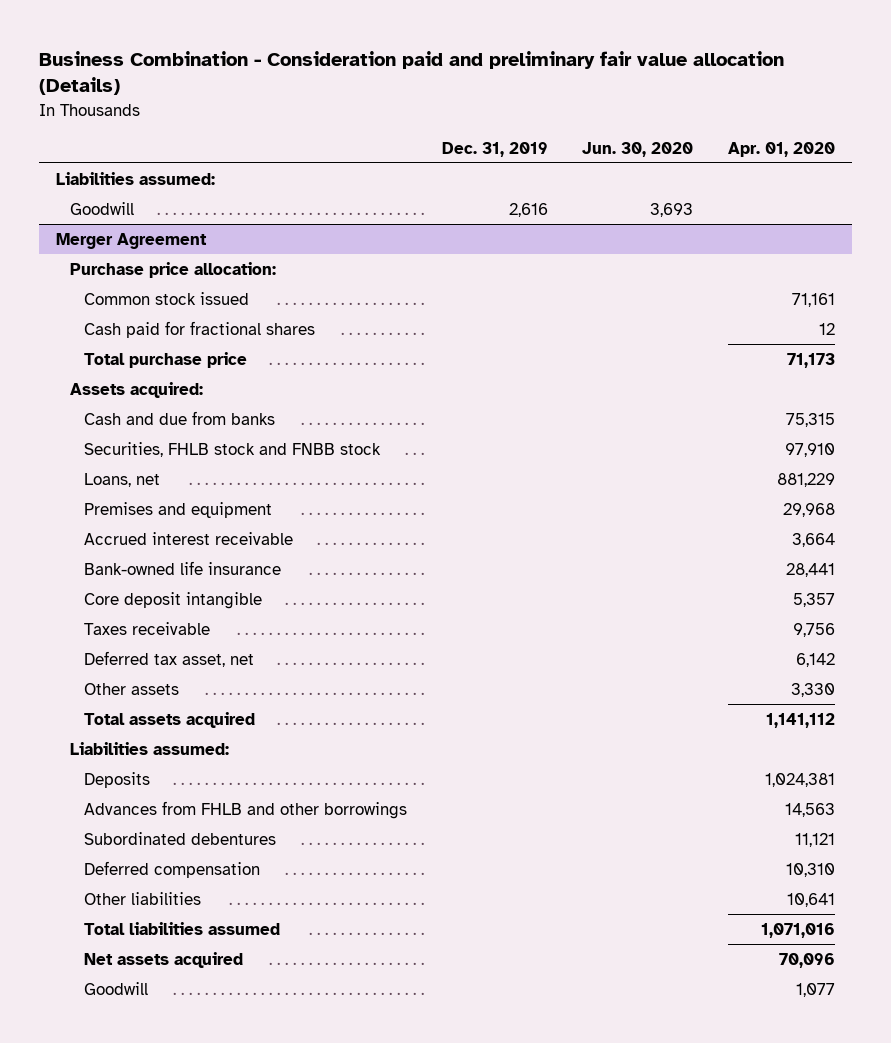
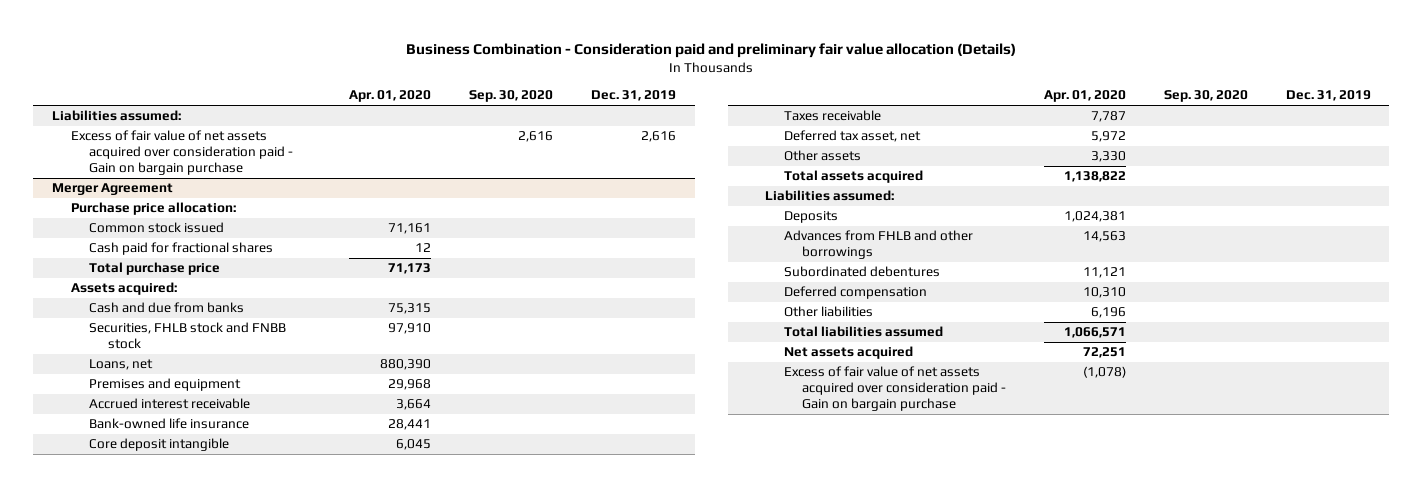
[582,141,694,157] Jun. 30, 2020 -> none
none -> [469,90,554,103] Sep. 30, 2020
[70,201,135,215] Goodwill -> [70,130,294,176] Excess of fair value of net assets acquired over consideration paid - Gain on bargain purchase
[776,472,835,487] 881,229 -> [380,359,432,371] 880,390
[792,592,835,607] 5,357 -> [396,439,432,451] 6,045
[792,622,835,637] 9,756 -> [1090,111,1126,123] 7,787
[795,652,835,667] 6,142 -> [1090,131,1126,143] 5,972
[765,712,835,728] 1,141,112 -> [1063,171,1126,183] 1,138,822
[83,981,148,995] Goodwill -> none
[786,892,835,907] 10,641 -> [1090,307,1126,319] 6,196
[760,922,835,938] 1,071,016 -> [1063,327,1126,339] 1,066,571
[778,952,835,968] 70,096 -> [1082,347,1126,359] 72,251
none -> [783,366,1007,412] Excess of fair value of net assets acquired over consideration paid - Gain on bargain purchase

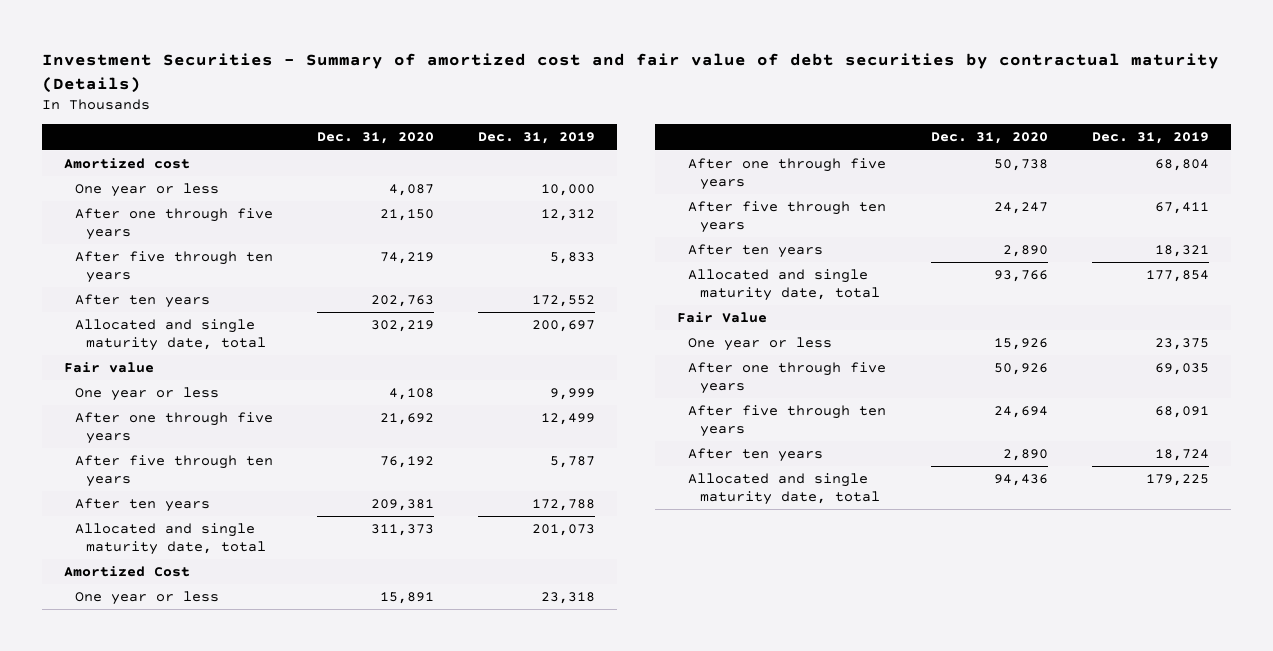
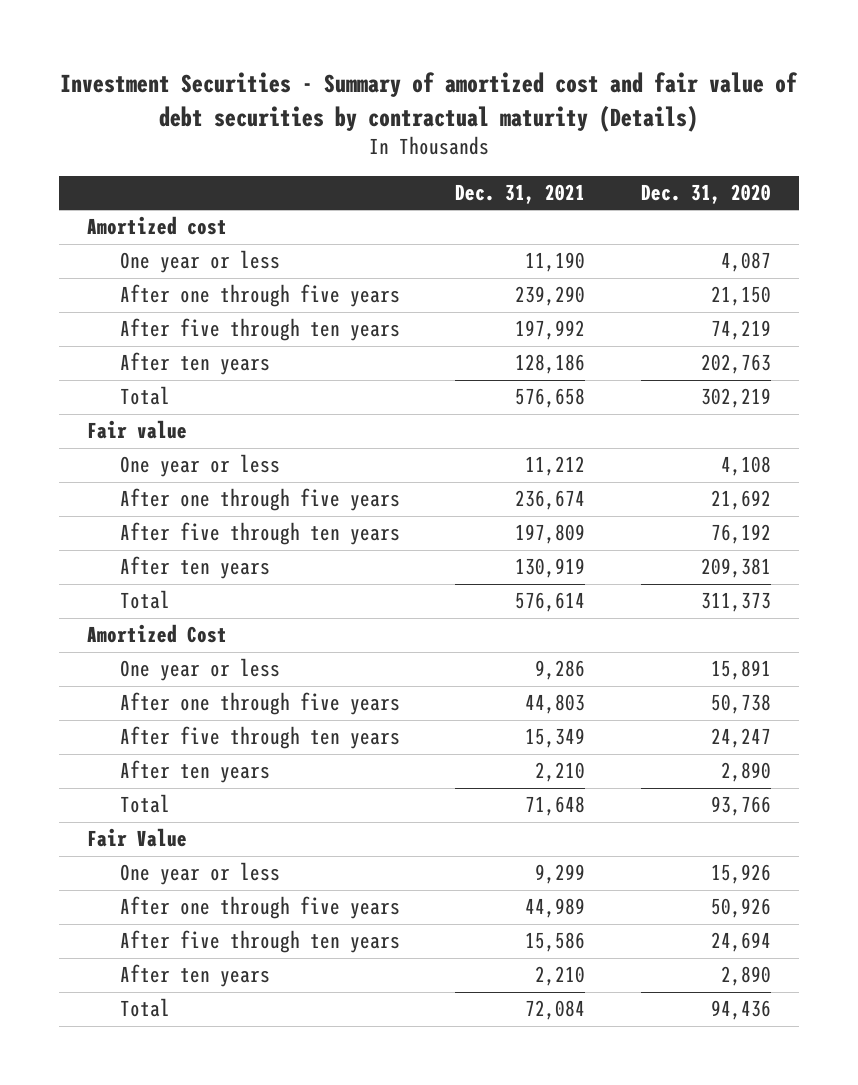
[478,132,596,145] Dec. 31, 2019 -> none
none -> [455,184,586,205] Dec. 31, 2021
[75,319,267,351] Allocated and single maturity date, total -> [120,386,171,406] Total
[75,523,267,555] Allocated and single maturity date, total -> [120,590,171,610] Total
[688,269,880,301] Allocated and single maturity date, total -> [120,794,171,814] Total
[688,473,880,505] Allocated and single maturity date, total -> [120,998,171,1018] Total

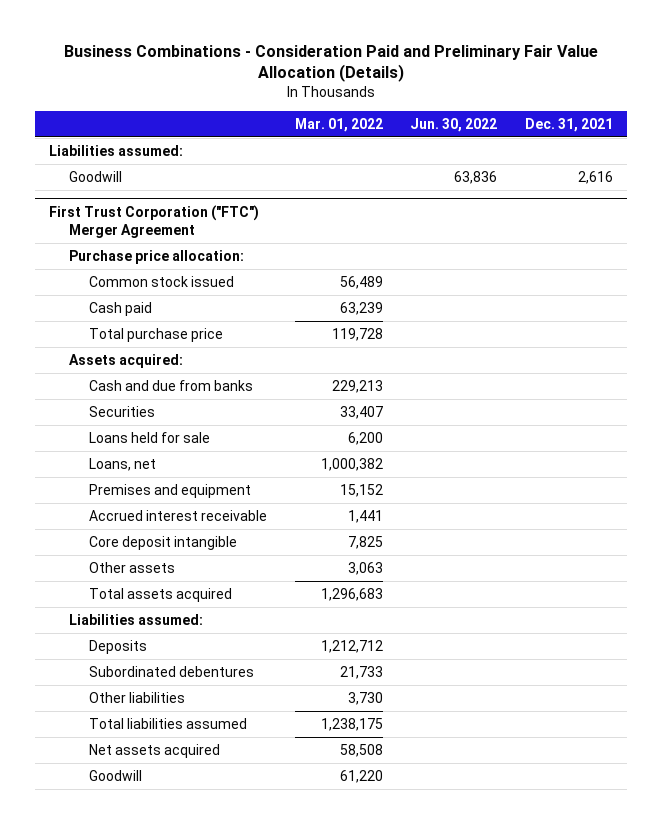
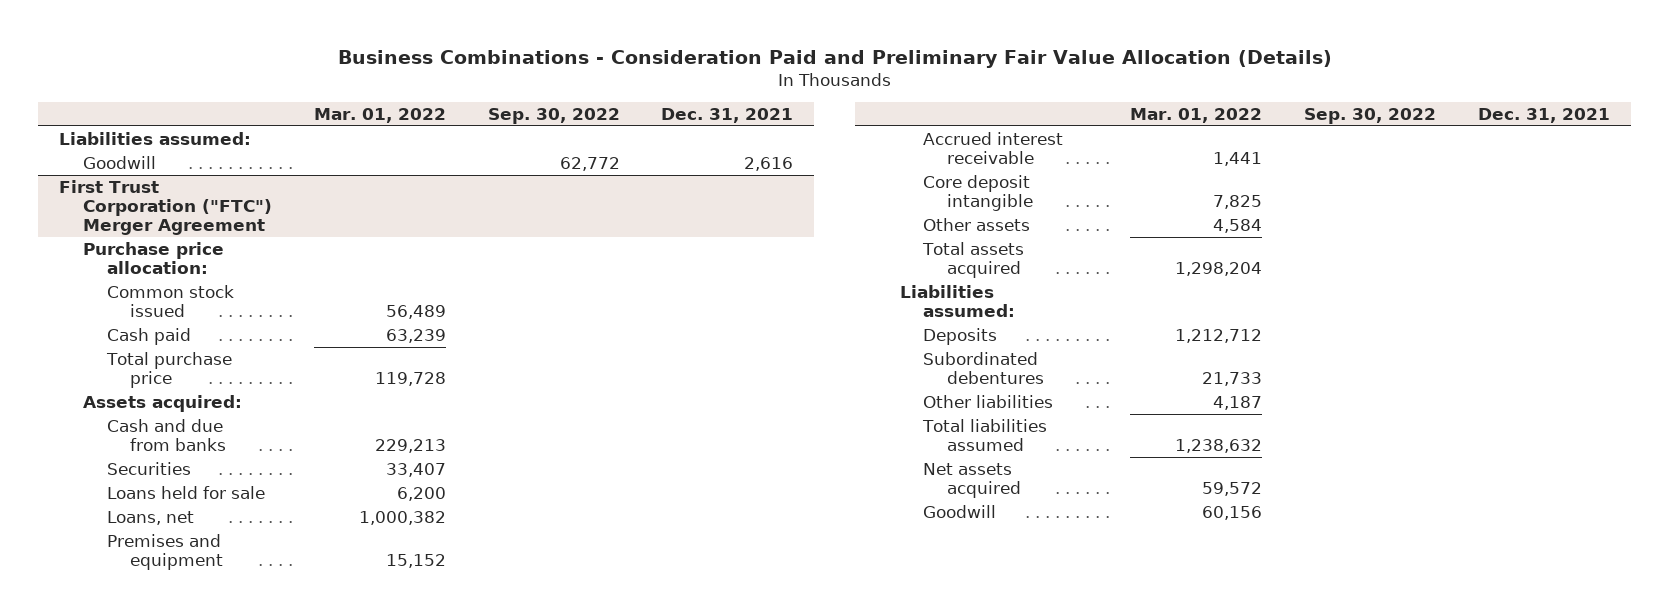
[410,117,498,132] Jun. 30, 2022 -> none
none -> [487,107,620,124] Sep. 30, 2022
[347,562,383,576] 3,063 -> [1213,218,1263,233] 4,584
[320,588,383,602] 1,296,683 -> [1175,261,1263,276] 1,298,204
[347,692,383,706] 3,730 -> [1213,395,1263,410] 4,187
[320,718,383,732] 1,238,175 -> [1175,438,1263,453] 1,238,632
[339,744,383,758] 58,508 -> [1202,481,1263,496] 59,572
[339,770,383,784] 61,220 -> [1202,505,1263,520] 60,156

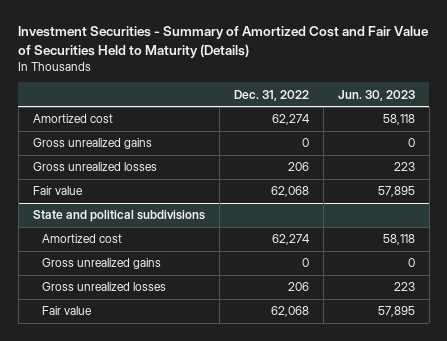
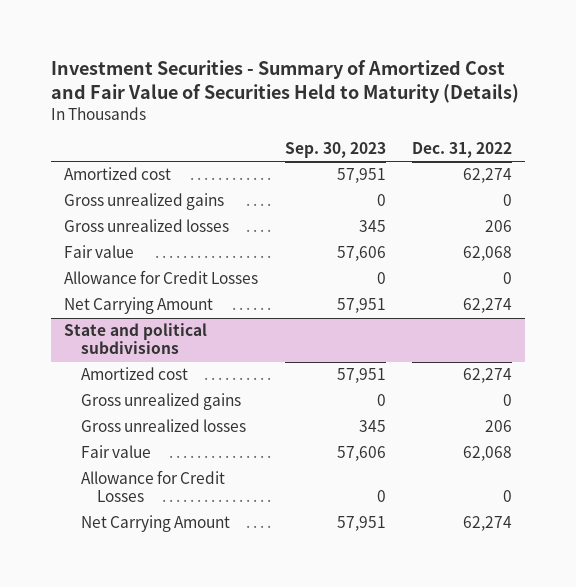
[337,89,415,101] Jun. 30, 2023 -> none
none -> [284,142,386,159] Sep. 30, 2023
none -> [64,270,259,285] Allowance for Credit Losses
none -> [64,297,214,315] Net Carrying Amount
none -> [80,470,225,503] Allowance for Credit Losses
none -> [80,515,230,533] Net Carrying Amount

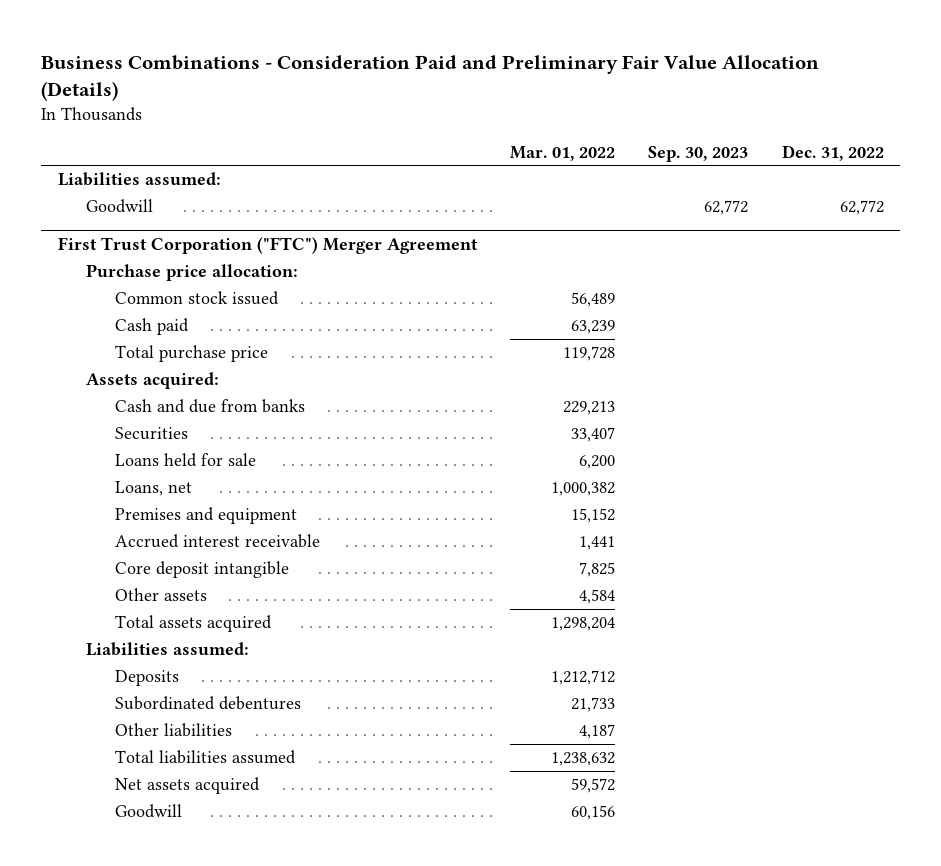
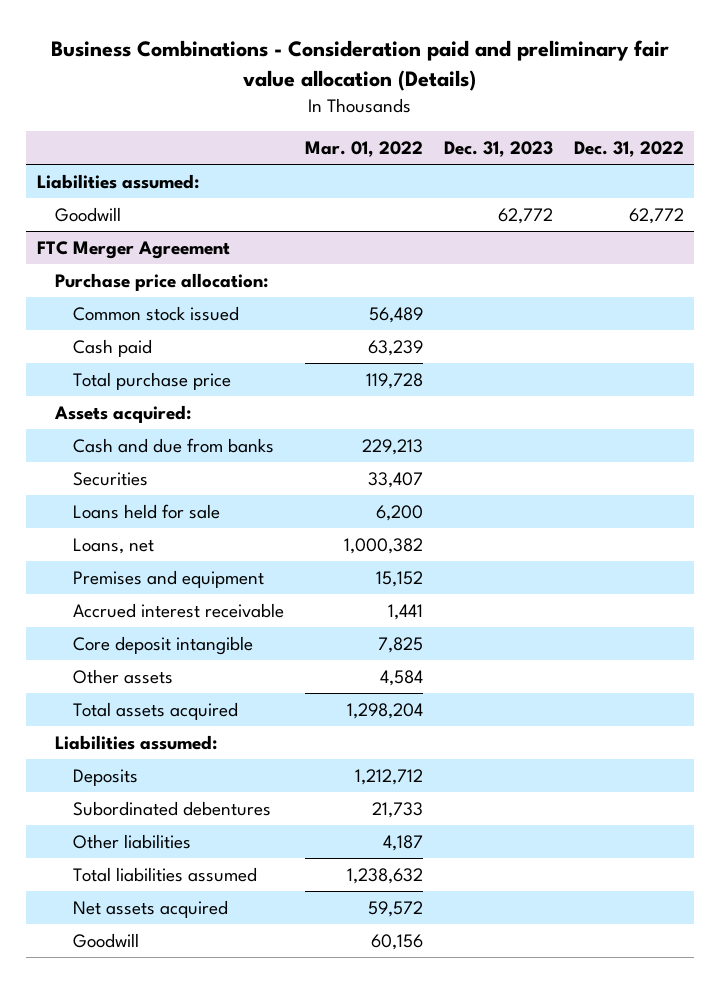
[41,54,820,102] Business Combinations - Consideration Paid and Preliminary Fair Value Allocation (Details) -> [51,39,670,91] Business Combinations - Consideration paid and preliminary fair value allocation (Details)
[648,145,749,162] Sep. 30, 2023 -> none
none -> [443,140,553,157] Dec. 31, 2023
[57,237,478,255] First Trust Corporation ("FTC") Merger Agreement -> [36,240,230,259] FTC Merger Agreement

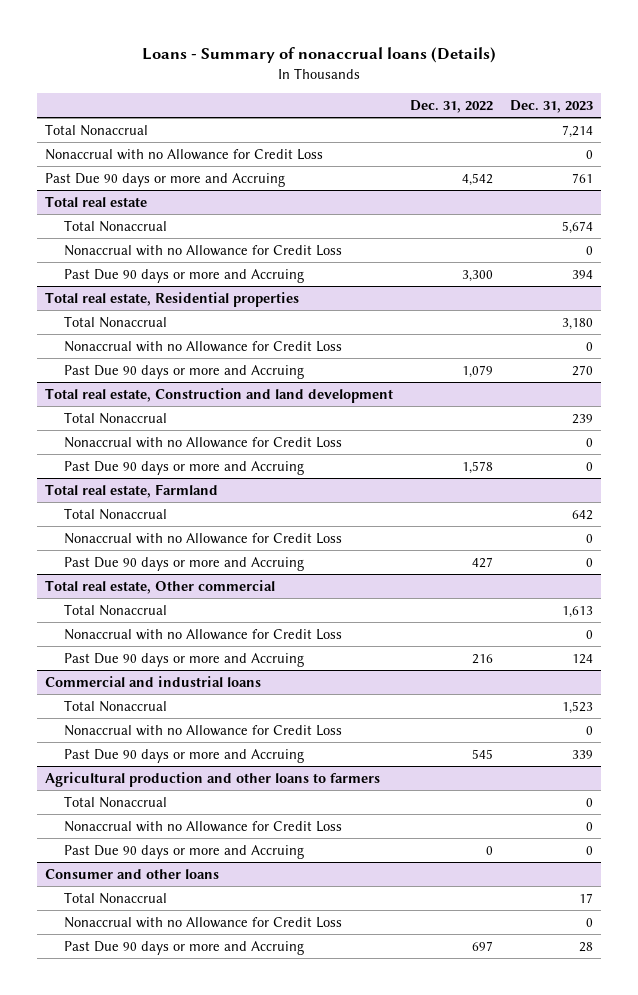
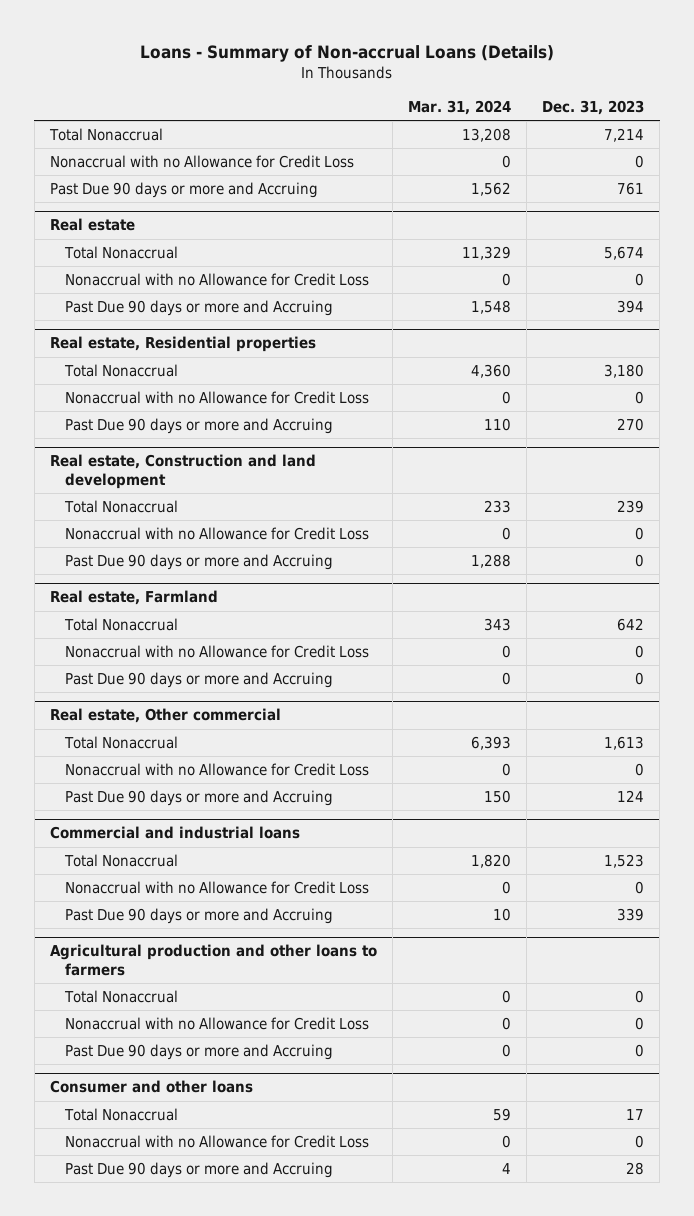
[142,47,497,64] Loans - Summary of nonaccrual loans (Details) -> [140,44,555,62] Loans - Summary of Non-accrual Loans (Details)
[410,99,494,113] Dec. 31, 2022 -> none
none -> [408,99,512,115] Mar. 31, 2024
[45,195,148,207] Total real estate -> [49,218,135,232] Real estate
[45,291,300,307] Total real estate, Residential properties -> [49,336,316,353] Real estate, Residential properties
[45,387,394,403] Total real estate, Construction and land development -> [49,454,316,489] Real estate, Construction and land development
[45,483,219,498] Total real estate, Farmland -> [49,590,218,606] Real estate, Farmland
[45,579,276,594] Total real estate, Other commercial -> [49,708,281,724] Real estate, Other commercial

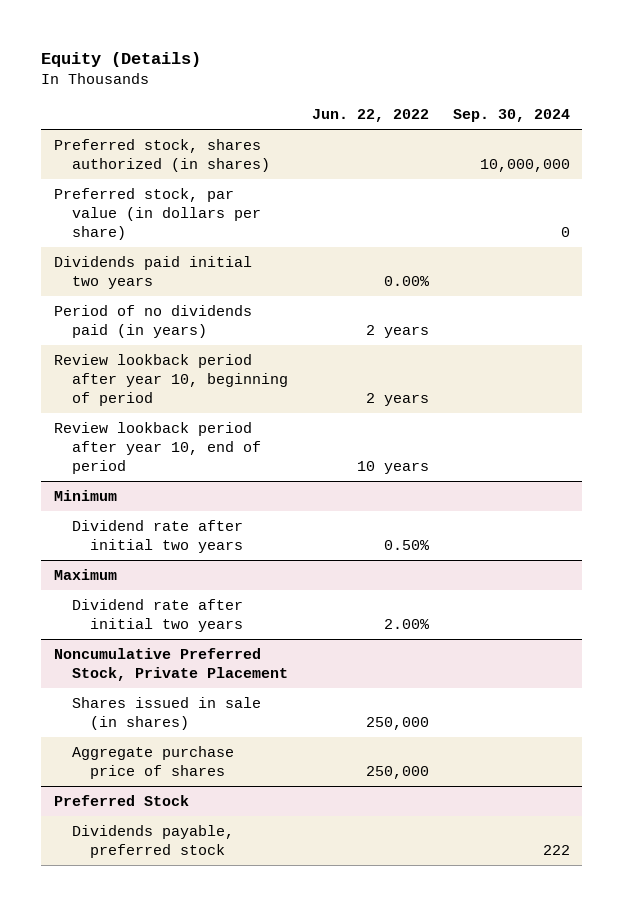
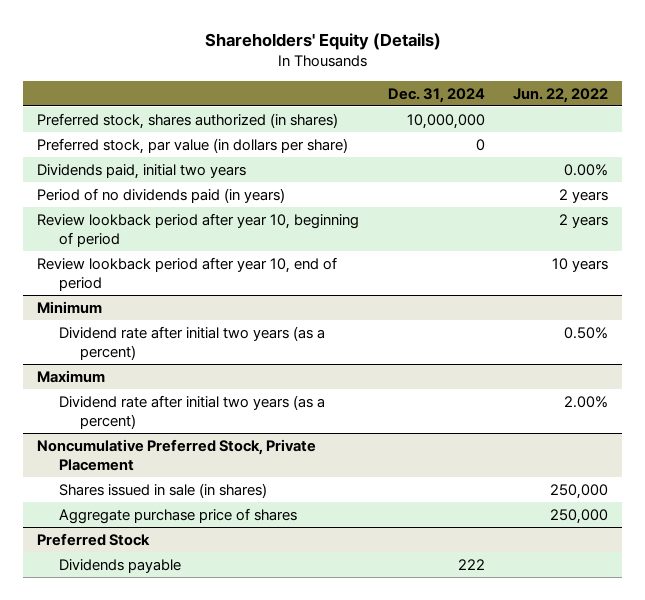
[41,52,202,68] Equity (Details) -> [204,32,441,50] Shareholders' Equity (Details)
[453,109,571,123] Sep. 30, 2024 -> none
none -> [387,87,485,103] Dec. 31, 2024
[53,255,252,289] Dividends paid initial two years -> [36,163,246,179] Dividends paid, initial two years
[71,519,243,553] Dividend rate after initial two years -> [58,325,325,361] Dividend rate after initial two years (as a percent)
[71,598,243,632] Dividend rate after initial two years -> [58,394,325,430] Dividend rate after initial two years (as a percent)
[71,824,234,858] Dividends payable, preferred stock -> [58,558,181,573] Dividends payable

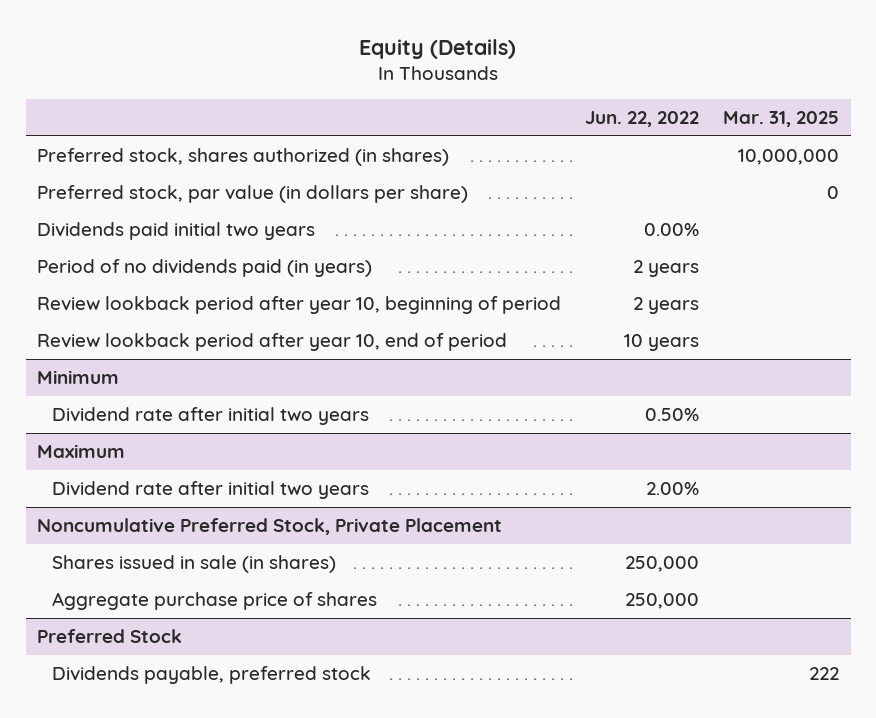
[204,32,441,50] Shareholders' Equity (Details) -> [359,38,517,59] Equity (Details)
[387,87,485,103] Dec. 31, 2024 -> none
none -> [722,111,839,128] Mar. 31, 2025
[36,163,246,179] Dividends paid, initial two years -> [37,222,316,241] Dividends paid initial two years
[58,325,325,361] Dividend rate after initial two years (as a percent) -> [51,407,369,426] Dividend rate after initial two years
[58,394,325,430] Dividend rate after initial two years (as a percent) -> [51,481,369,500] Dividend rate after initial two years
[58,558,181,573] Dividends payable -> [51,666,371,685] Dividends payable, preferred stock

